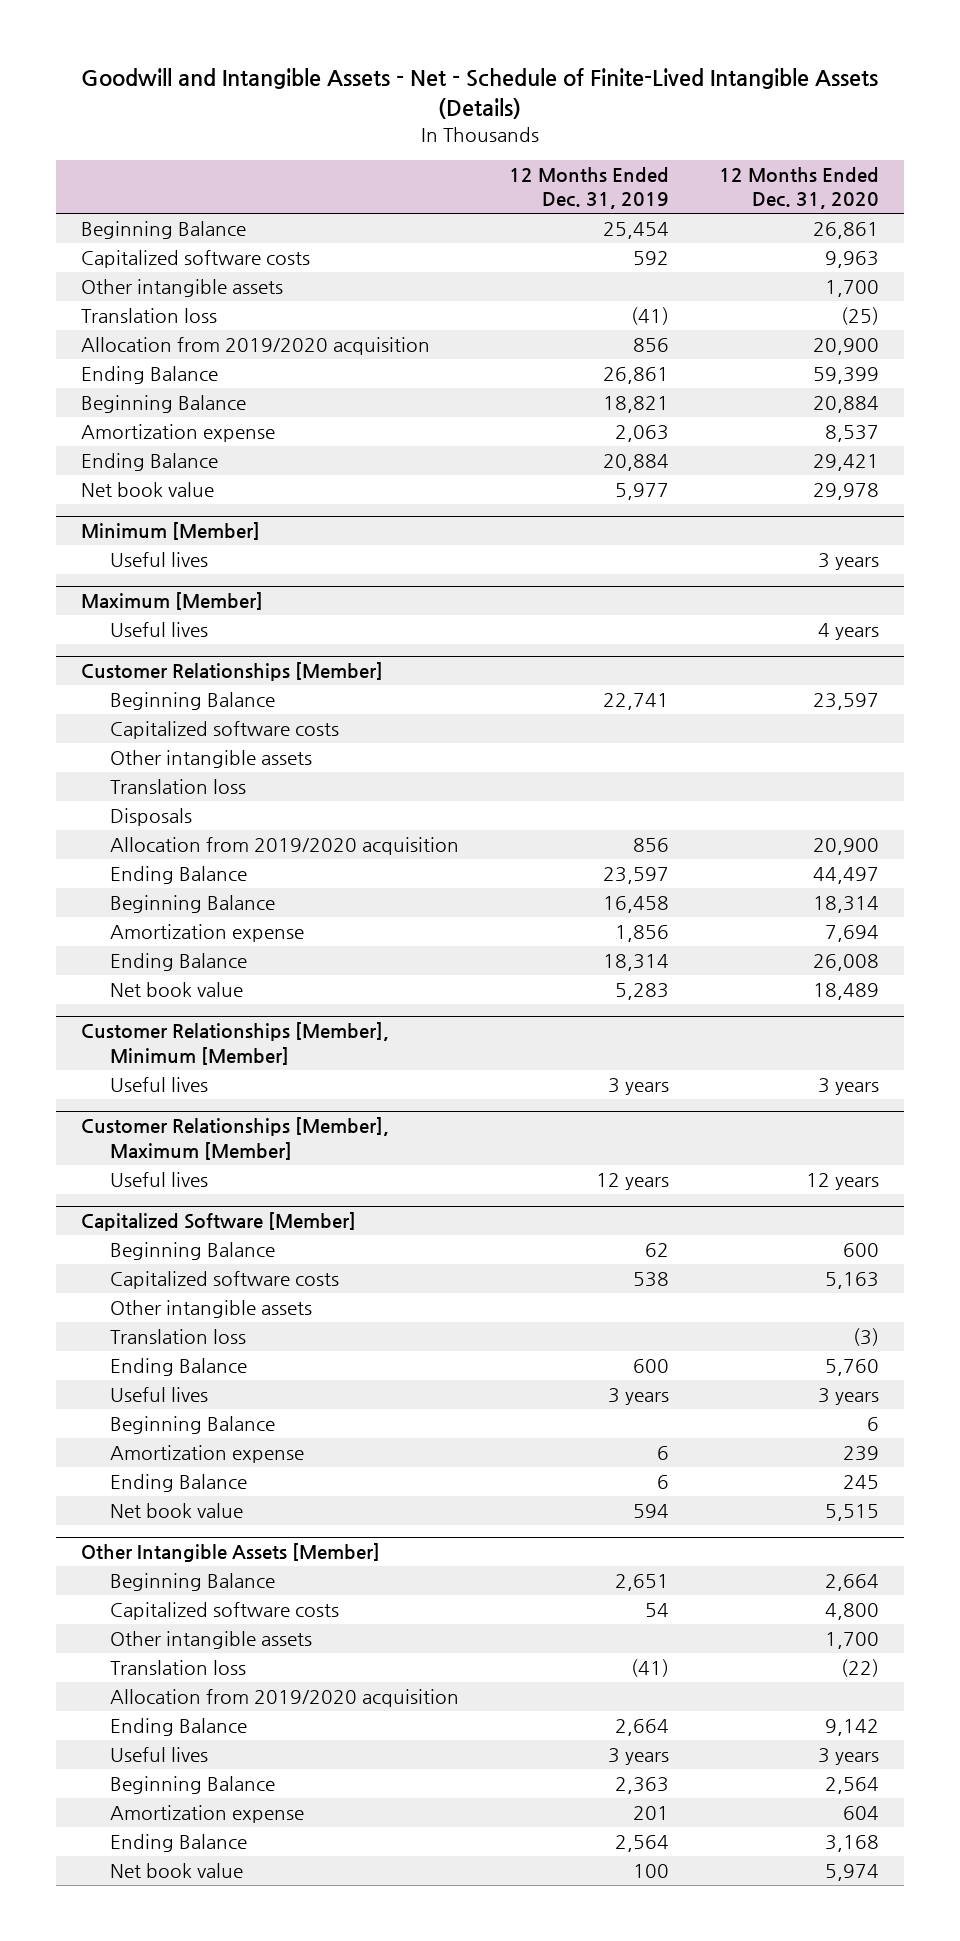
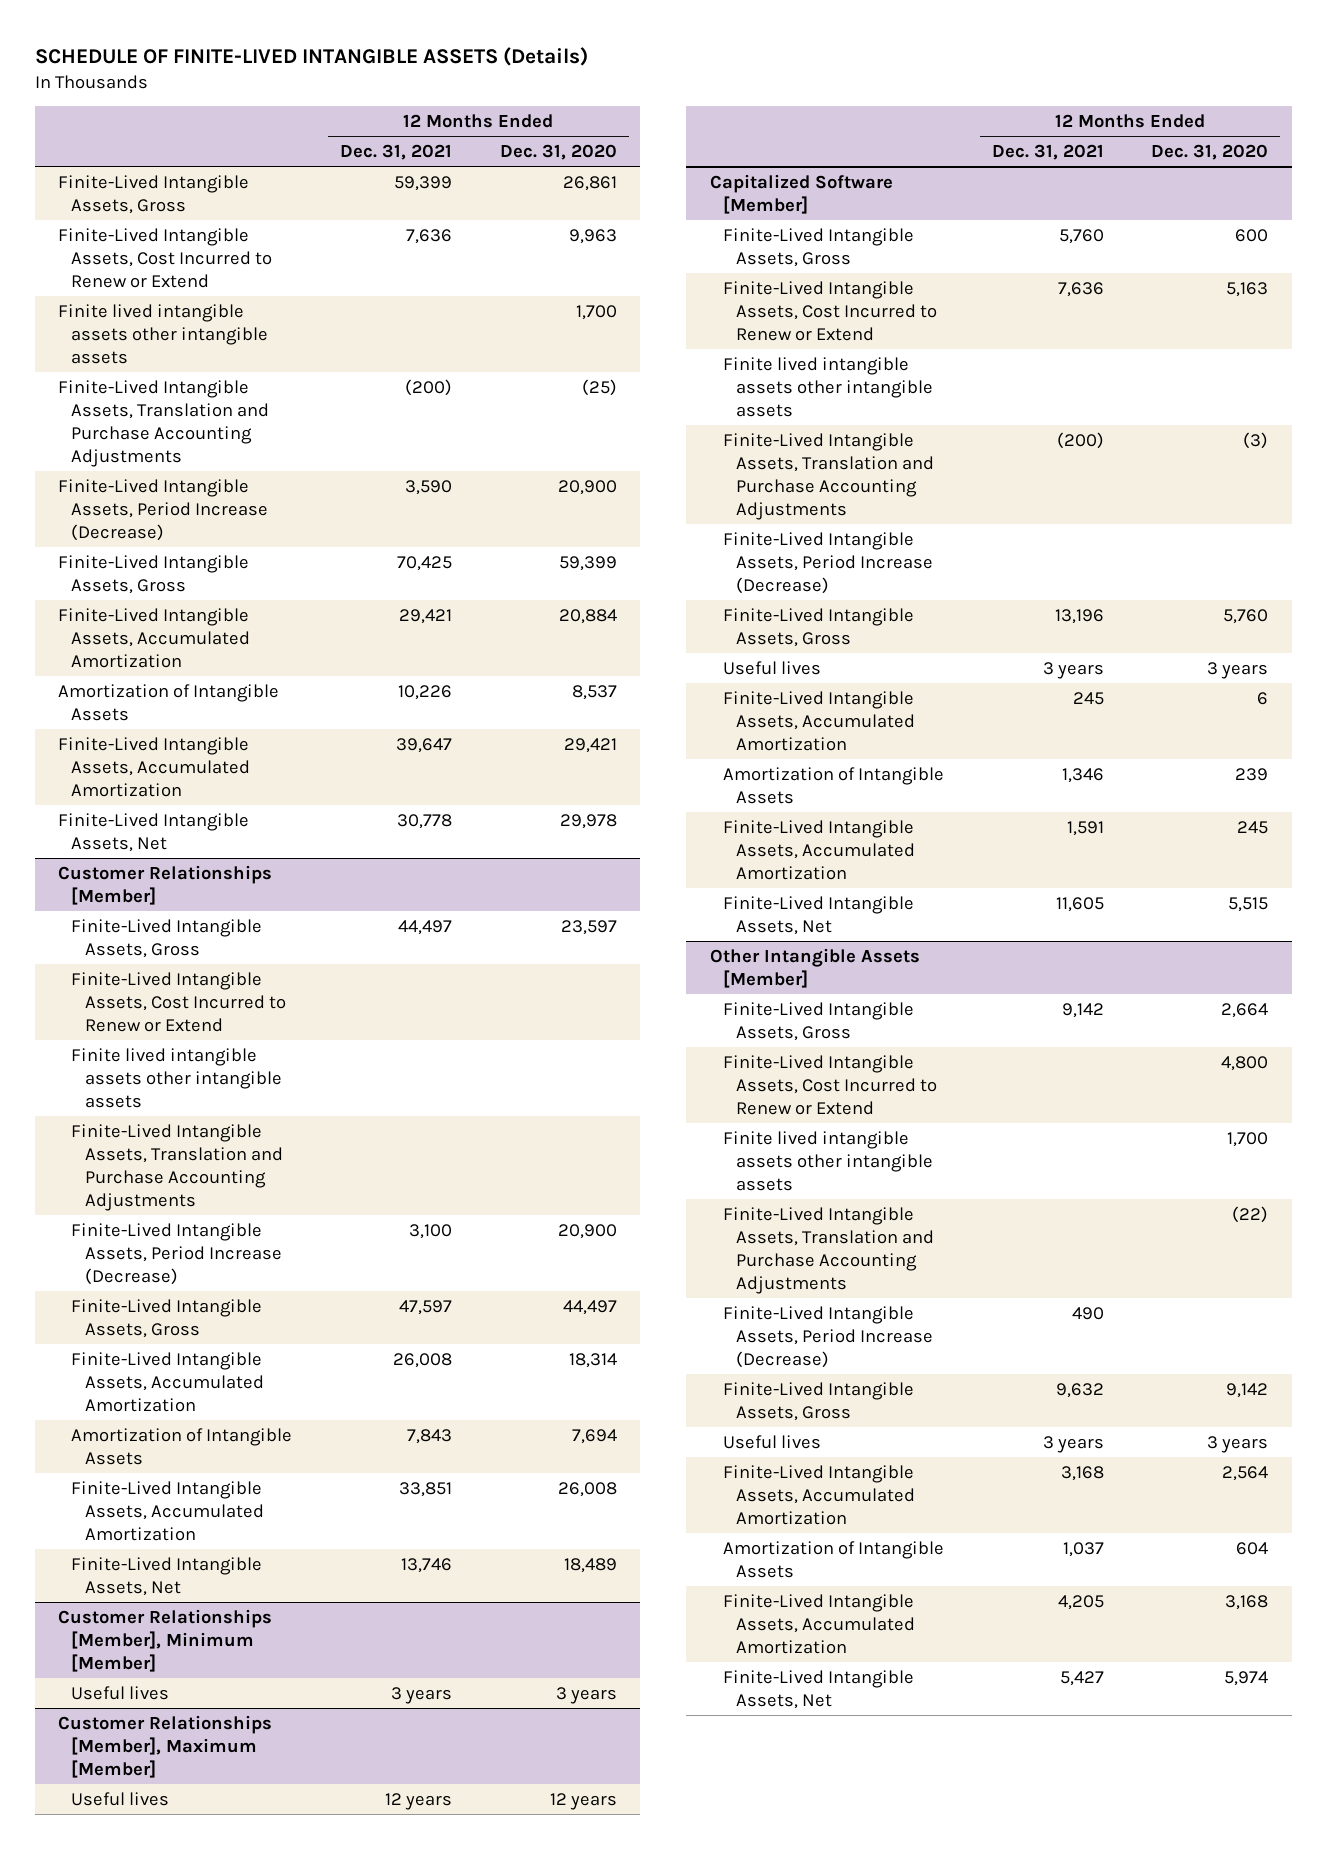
[80,68,878,119] Goodwill and Intangible Assets - Net - Schedule of Finite-Lived Intangible Assets (Details) -> [34,47,588,67] SCHEDULE OF FINITE-LIVED INTANGIBLE ASSETS (Details)
[508,166,669,210] 12 Months Ended Dec. 31, 2019 -> none
none -> [340,144,453,161] Dec. 31, 2021
[80,522,260,541] Minimum [Member] -> none
[109,552,208,568] Useful lives -> none
[80,592,263,611] Maximum [Member] -> none
[109,622,208,638] Useful lives -> none
[80,221,246,240] Beginning Balance -> [58,174,250,214] Finite-Lived Intangible Assets, Gross
[80,250,310,269] Capitalized software costs -> [58,227,273,288] Finite-Lived Intangible Assets, Cost Incurred to Renew or Extend
[80,279,283,298] Other intangible assets -> [58,303,269,364] Finite lived intangible assets other intangible assets
[80,308,217,324] Translation loss -> [58,379,270,467] Finite-Lived Intangible Assets, Translation and Purchase Accounting Adjustments
[80,337,430,356] Allocation from 2019/2020 acquisition -> [58,478,269,541] Finite-Lived Intangible Assets, Period Increase (Decrease)
[80,366,218,385] Ending Balance -> [58,554,250,594] Finite-Lived Intangible Assets, Gross
[80,395,246,414] Beginning Balance -> [58,607,251,668] Finite-Lived Intangible Assets, Accumulated Amortization
[80,424,275,443] Amortization expense -> [58,683,280,721] Amortization of Intangible Assets
[80,453,218,472] Ending Balance -> [58,736,251,797] Finite-Lived Intangible Assets, Accumulated Amortization
[80,482,214,498] Net book value -> [58,812,250,852] Finite-Lived Intangible Assets, Net
[109,808,192,827] Disposals -> none
[109,692,275,711] Beginning Balance -> [71,918,263,958] Finite-Lived Intangible Assets, Gross
[109,721,339,740] Capitalized software costs -> [71,971,286,1032] Finite-Lived Intangible Assets, Cost Incurred to Renew or Extend
[109,750,312,769] Other intangible assets -> [71,1047,282,1108] Finite lived intangible assets other intangible assets
[109,779,246,795] Translation loss -> [71,1123,283,1211] Finite-Lived Intangible Assets, Translation and Purchase Accounting Adjustments
[109,837,459,856] Allocation from 2019/2020 acquisition -> [71,1222,282,1285] Finite-Lived Intangible Assets, Period Increase (Decrease)
[109,866,247,885] Ending Balance -> [71,1298,263,1338] Finite-Lived Intangible Assets, Gross
[109,895,275,914] Beginning Balance -> [71,1351,264,1412] Finite-Lived Intangible Assets, Accumulated Amortization
[109,924,304,943] Amortization expense -> [71,1427,293,1465] Amortization of Intangible Assets
[109,953,247,972] Ending Balance -> [71,1480,264,1541] Finite-Lived Intangible Assets, Accumulated Amortization
[109,982,243,998] Net book value -> [71,1556,263,1596] Finite-Lived Intangible Assets, Net
[109,1242,275,1261] Beginning Balance -> [723,227,915,267] Finite-Lived Intangible Assets, Gross
[109,1271,339,1290] Capitalized software costs -> [723,280,938,341] Finite-Lived Intangible Assets, Cost Incurred to Renew or Extend
[109,1300,312,1319] Other intangible assets -> [723,356,934,417] Finite lived intangible assets other intangible assets
[109,1329,246,1345] Translation loss -> [723,432,935,520] Finite-Lived Intangible Assets, Translation and Purchase Accounting Adjustments
none -> [723,531,934,594] Finite-Lived Intangible Assets, Period Increase (Decrease)
[109,1358,247,1377] Ending Balance -> [723,607,915,647] Finite-Lived Intangible Assets, Gross
[109,1416,275,1435] Beginning Balance -> [723,690,916,751] Finite-Lived Intangible Assets, Accumulated Amortization
[109,1445,304,1464] Amortization expense -> [723,766,945,804] Amortization of Intangible Assets
[109,1474,247,1493] Ending Balance -> [723,819,916,880] Finite-Lived Intangible Assets, Accumulated Amortization
[109,1503,243,1519] Net book value -> [723,895,915,935] Finite-Lived Intangible Assets, Net
[109,1573,275,1592] Beginning Balance -> [723,1001,915,1041] Finite-Lived Intangible Assets, Gross
[109,1602,339,1621] Capitalized software costs -> [723,1054,938,1115] Finite-Lived Intangible Assets, Cost Incurred to Renew or Extend
[109,1631,312,1650] Other intangible assets -> [723,1130,934,1191] Finite lived intangible assets other intangible assets
[109,1660,246,1676] Translation loss -> [723,1206,935,1294] Finite-Lived Intangible Assets, Translation and Purchase Accounting Adjustments
[109,1689,459,1708] Allocation from 2019/2020 acquisition -> [723,1305,934,1368] Finite-Lived Intangible Assets, Period Increase (Decrease)
[109,1718,247,1737] Ending Balance -> [723,1381,915,1421] Finite-Lived Intangible Assets, Gross
[109,1776,275,1795] Beginning Balance -> [723,1464,916,1525] Finite-Lived Intangible Assets, Accumulated Amortization
[109,1805,304,1824] Amortization expense -> [723,1540,945,1578] Amortization of Intangible Assets
[109,1834,247,1853] Ending Balance -> [723,1593,916,1654] Finite-Lived Intangible Assets, Accumulated Amortization
[109,1863,243,1879] Net book value -> [723,1669,915,1709] Finite-Lived Intangible Assets, Net

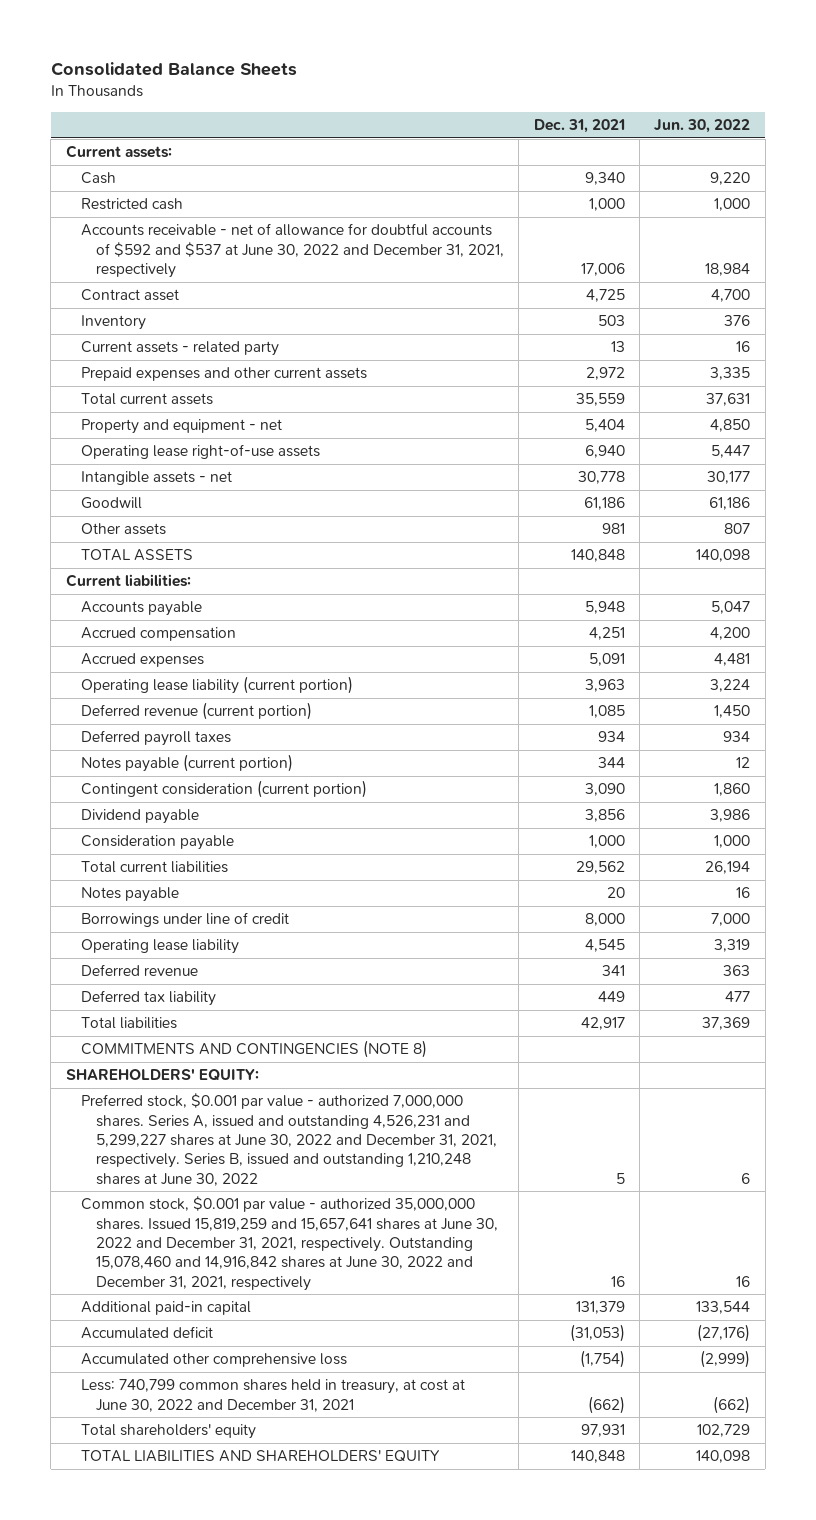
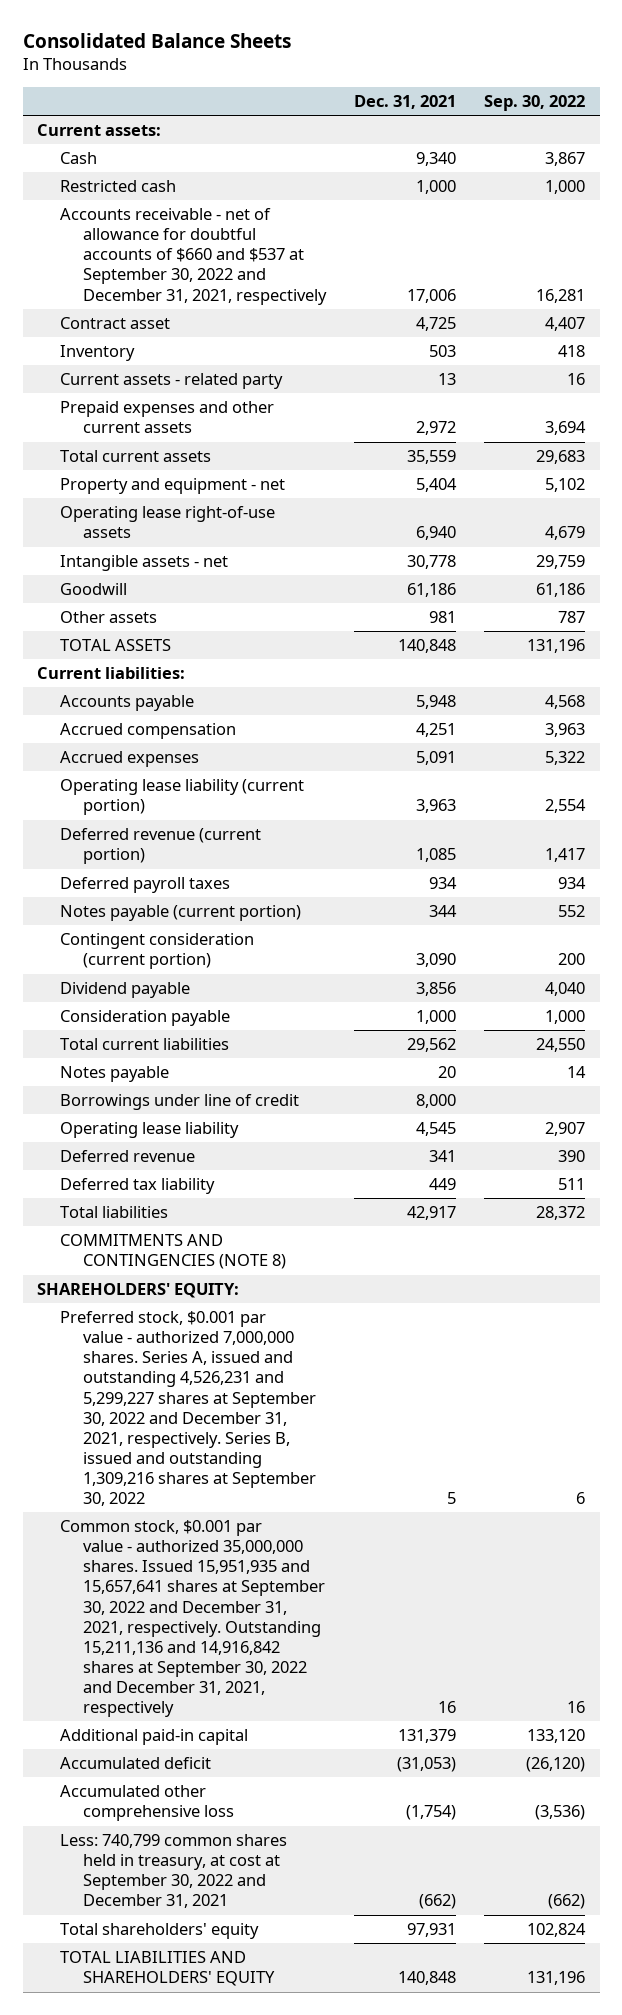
[654,118,751,133] Jun. 30, 2022 -> none
none -> [484,94,586,111] Sep. 30, 2022
[80,223,505,278] Accounts receivable - net of allowance for doubtful accounts of $592 and $537 at June 30, 2022 and December 31, 2021, respectively -> [59,208,327,305] Accounts receivable - net of allowance for doubtful accounts of $660 and $537 at September 30, 2022 and December 31, 2021, respectively
[80,1093,498,1186] Preferred stock, $0.001 par value - authorized 7,000,000 shares. Series A, issued and outstanding 4,526,231 and 5,299,227 shares at June 30, 2022 and December 31, 2021, respectively. Series B, issued and outstanding 1,210,248 shares at June 30, 2022 -> [59,1311,316,1507] Preferred stock, $0.001 par value - authorized 7,000,000 shares. Series A, issued and outstanding 4,526,231 and 5,299,227 shares at September 30, 2022 and December 31, 2021, respectively. Series B, issued and outstanding 1,309,216 shares at September 30, 2022
[80,1196,499,1291] Common stock, $0.001 par value - authorized 35,000,000 shares. Issued 15,819,259 and 15,657,641 shares at June 30, 2022 and December 31, 2021, respectively. Outstanding 15,078,460 and 14,916,842 shares at June 30, 2022 and December 31, 2021, respectively -> [59,1520,325,1718] Common stock, $0.001 par value - authorized 35,000,000 shares. Issued 15,951,935 and 15,657,641 shares at September 30, 2022 and December 31, 2021, respectively. Outstanding 15,211,136 and 14,916,842 shares at September 30, 2022 and December 31, 2021, respectively
[80,1379,465,1412] Less: 740,799 common shares held in treasury, at cost at June 30, 2022 and December 31, 2021 -> [59,1834,287,1909] Less: 740,799 common shares held in treasury, at cost at September 30, 2022 and December 31, 2021

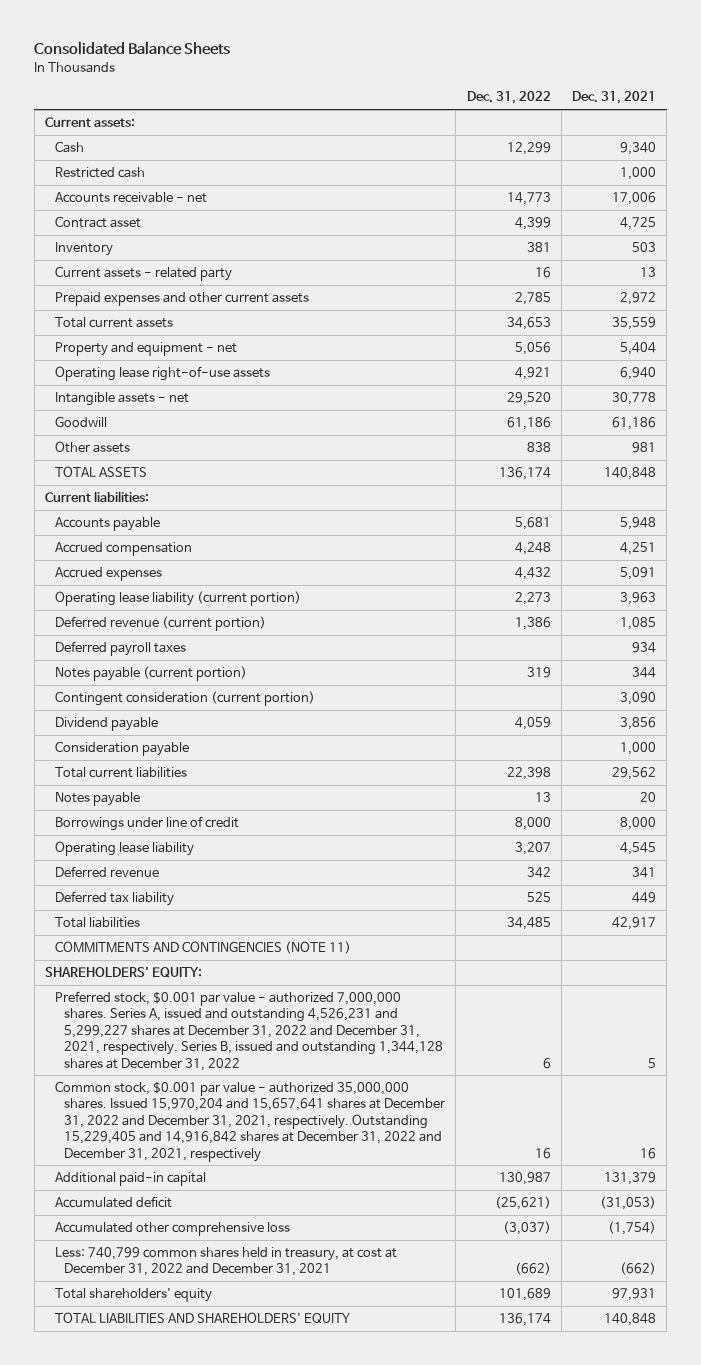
[484,94,586,111] Sep. 30, 2022 -> none
none -> [466,91,551,105] Dec. 31, 2022
[59,208,327,305] Accounts receivable - net of allowance for doubtful accounts of $660 and $537 at September 30, 2022 and December 31, 2021, respectively -> [54,192,207,204] Accounts receivable - net
[59,1234,286,1270] COMMITMENTS AND CONTINGENCIES (NOTE 8) -> [54,941,351,955] COMMITMENTS AND CONTINGENCIES (NOTE 11)
[59,1311,316,1507] Preferred stock, $0.001 par value - authorized 7,000,000 shares. Series A, issued and outstanding 4,526,231 and 5,299,227 shares at September 30, 2022 and December 31, 2021, respectively. Series B, issued and outstanding 1,309,216 shares at September 30, 2022 -> [54,991,444,1071] Preferred stock, $0.001 par value - authorized 7,000,000 shares. Series A, issued and outstanding 4,526,231 and 5,299,227 shares at December 31, 2022 and December 31, 2021, respectively. Series B, issued and outstanding 1,344,128 shares at December 31, 2022
[59,1520,325,1718] Common stock, $0.001 par value - authorized 35,000,000 shares. Issued 15,951,935 and 15,657,641 shares at September 30, 2022 and December 31, 2021, respectively. Outstanding 15,211,136 and 14,916,842 shares at September 30, 2022 and December 31, 2021, respectively -> [54,1081,446,1162] Common stock, $0.001 par value - authorized 35,000,000 shares. Issued 15,970,204 and 15,657,641 shares at December 31, 2022 and December 31, 2021, respectively. Outstanding 15,229,405 and 14,916,842 shares at December 31, 2022 and December 31, 2021, respectively
[59,1834,287,1909] Less: 740,799 common shares held in treasury, at cost at September 30, 2022 and December 31, 2021 -> [54,1247,397,1277] Less: 740,799 common shares held in treasury, at cost at December 31, 2022 and December 31, 2021

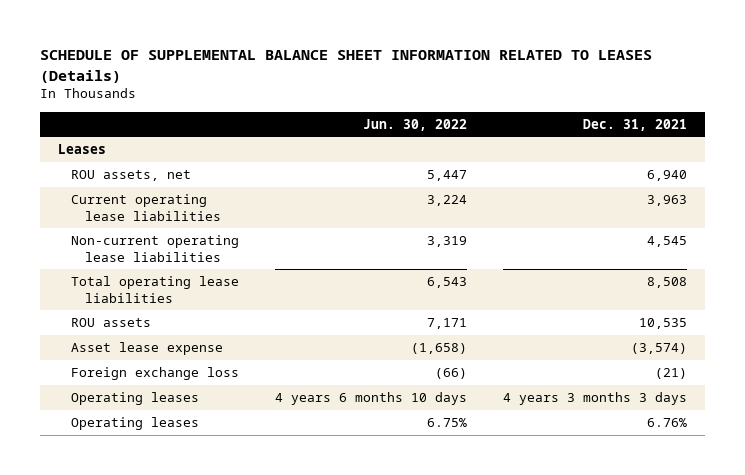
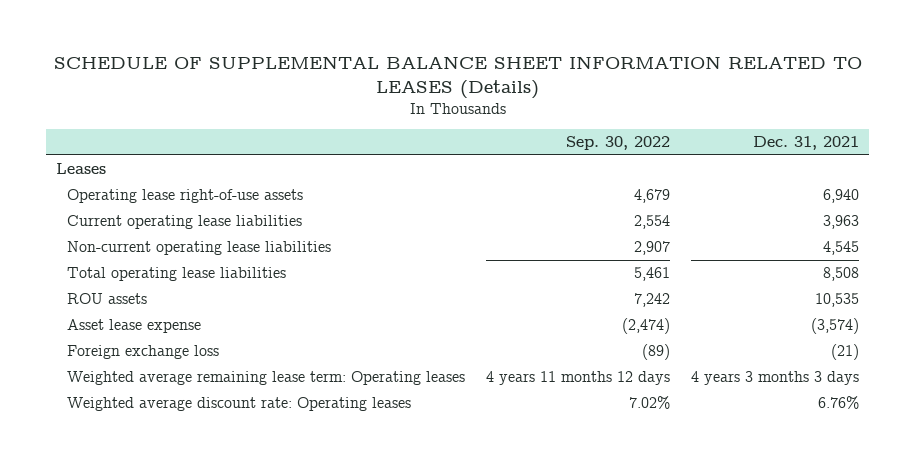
[363,118,468,131] Jun. 30, 2022 -> none
none -> [566,136,671,151] Sep. 30, 2022
[71,170,192,182] ROU assets, net -> [67,189,304,204] Operating lease right-of-use assets
[71,392,200,406] Operating leases -> [67,371,466,386] Weighted average remaining lease term: Operating leases
[71,417,200,431] Operating leases -> [67,397,412,412] Weighted average discount rate: Operating leases

